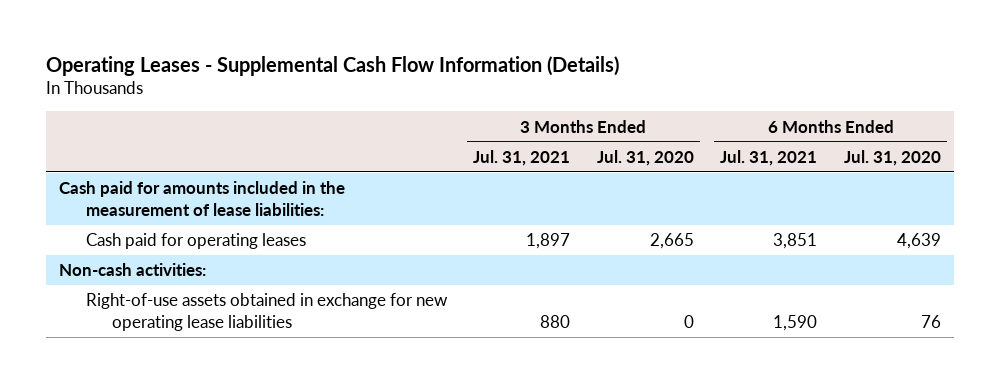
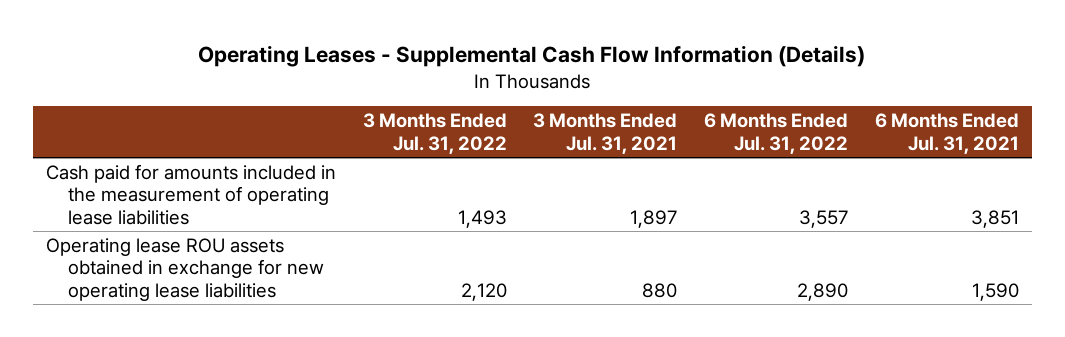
[596,149,694,166] Jul. 31, 2020 -> none
[843,149,941,166] Jul. 31, 2020 -> none
none -> [362,113,507,154] 3 Months Ended Jul. 31, 2022
none -> [703,113,848,154] 6 Months Ended Jul. 31, 2022
[58,181,345,216] Cash paid for amounts included in the measurement of lease liabilities: -> none
[58,263,206,277] Non-cash activities: -> none
[85,233,306,250] Cash paid for operating leases -> [46,163,337,225] Cash paid for amounts included in the measurement of operating lease liabilities
[85,293,448,331] Right-of-use assets obtained in exchange for new operating lease liabilities -> [46,237,324,301] Operating lease ROU assets obtained in exchange for new operating lease liabilities

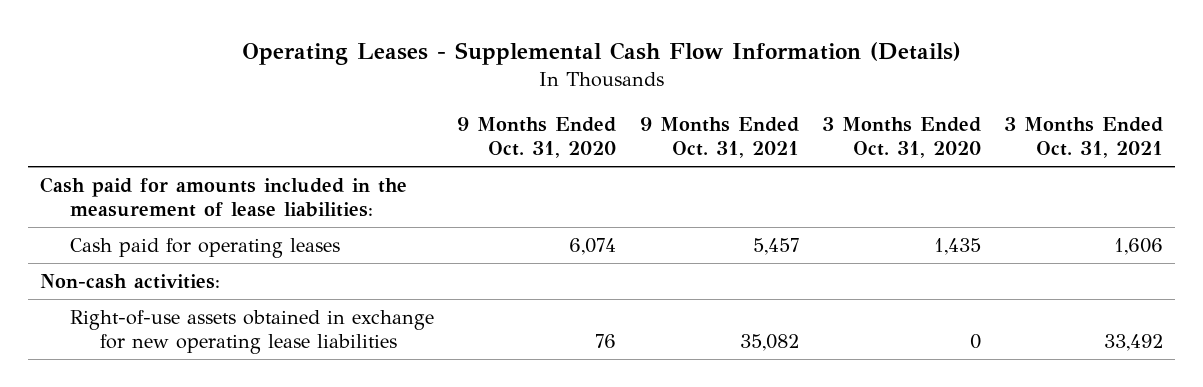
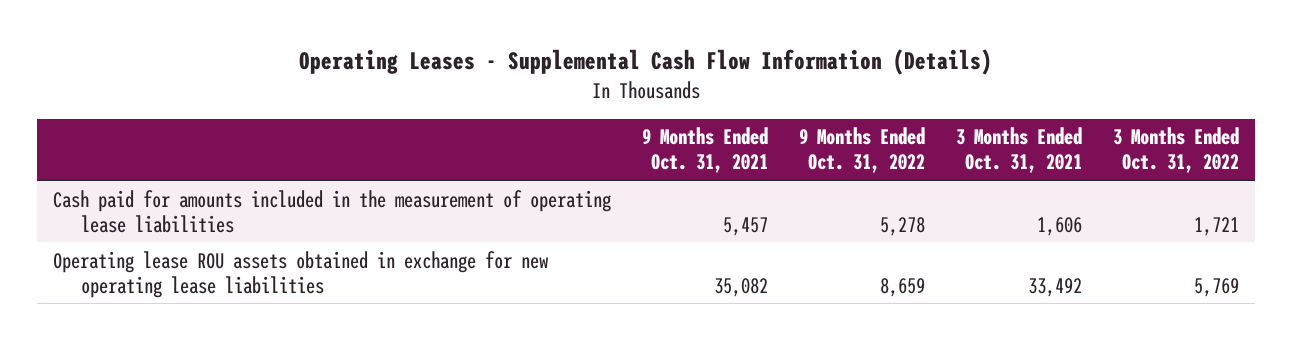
[457,116,617,159] 9 Months Ended Oct. 31, 2020 -> none
[821,116,981,159] 3 Months Ended Oct. 31, 2020 -> none
none -> [798,127,925,174] 9 Months Ended Oct. 31, 2022
none -> [1113,127,1240,174] 3 Months Ended Oct. 31, 2022
[40,176,408,218] Cash paid for amounts included in the measurement of lease liabilities: -> none
[40,273,221,289] Non-cash activities: -> none
[69,237,340,258] Cash paid for operating leases -> [52,189,611,233] Cash paid for amounts included in the measurement of operating lease liabilities
[69,309,434,355] Right-of-use assets obtained in exchange for new operating lease liabilities -> [52,250,548,298] Operating lease ROU assets obtained in exchange for new operating lease liabilities

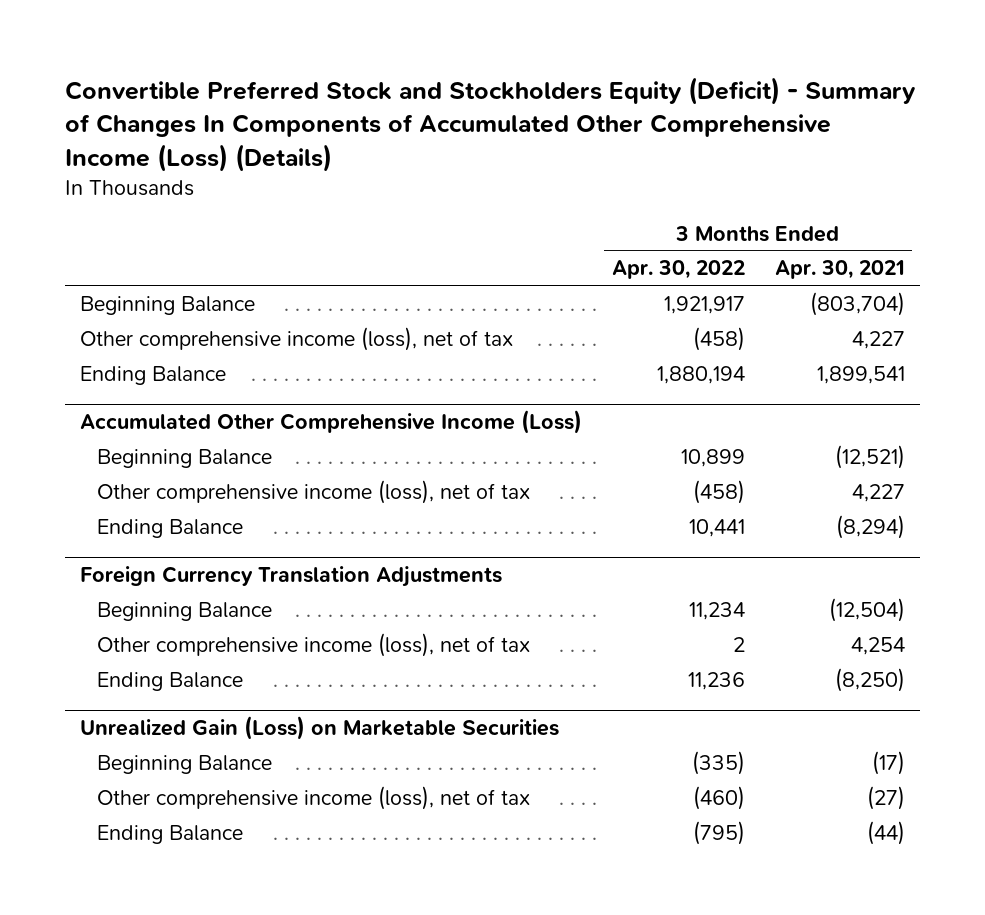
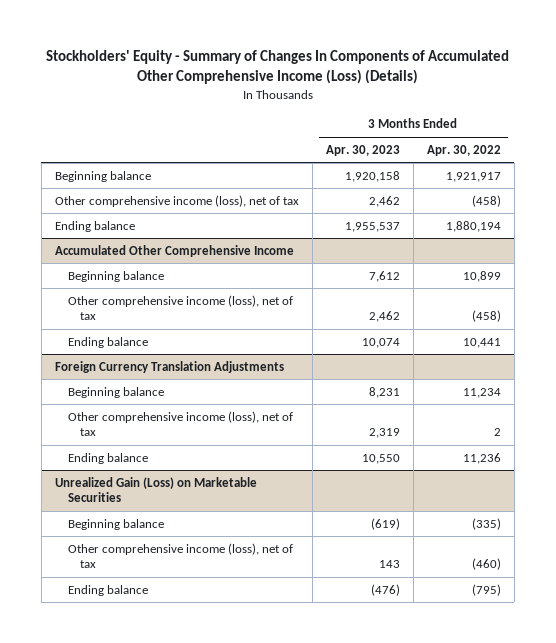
[65,76,917,172] Convertible Preferred Stock and Stockholders Equity (Deficit) - Summary of Changes In Components of Accumulated Other Comprehensive Income (Loss) (Details) -> [45,50,509,85] Stockholders' Equity - Summary of Changes In Components of Accumulated Other Comprehensive Income (Loss) (Details)
[774,260,905,280] Apr. 30, 2021 -> none
none -> [325,144,400,156] Apr. 30, 2023
[80,295,256,315] Beginning Balance -> [54,170,151,182] Beginning balance
[80,365,227,385] Ending Balance -> [54,220,135,232] Ending balance
[80,409,583,434] Accumulated Other Comprehensive Income (Loss) -> [54,244,294,257] Accumulated Other Comprehensive Income
[96,448,272,468] Beginning Balance -> [67,270,164,282] Beginning balance
[96,518,243,538] Ending Balance -> [67,336,148,348] Ending balance
[96,601,272,621] Beginning Balance -> [67,386,164,398] Beginning balance
[96,671,243,691] Ending Balance -> [67,452,148,464] Ending balance
[96,754,272,774] Beginning Balance -> [67,518,164,530] Beginning balance
[96,824,243,844] Ending Balance -> [67,584,148,596] Ending balance

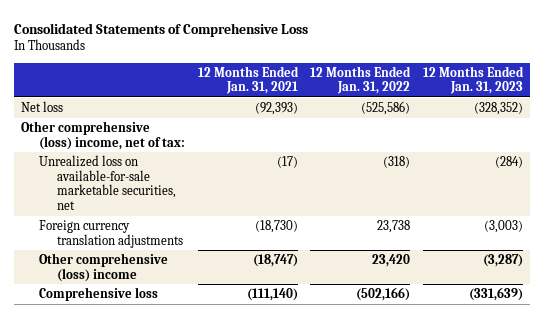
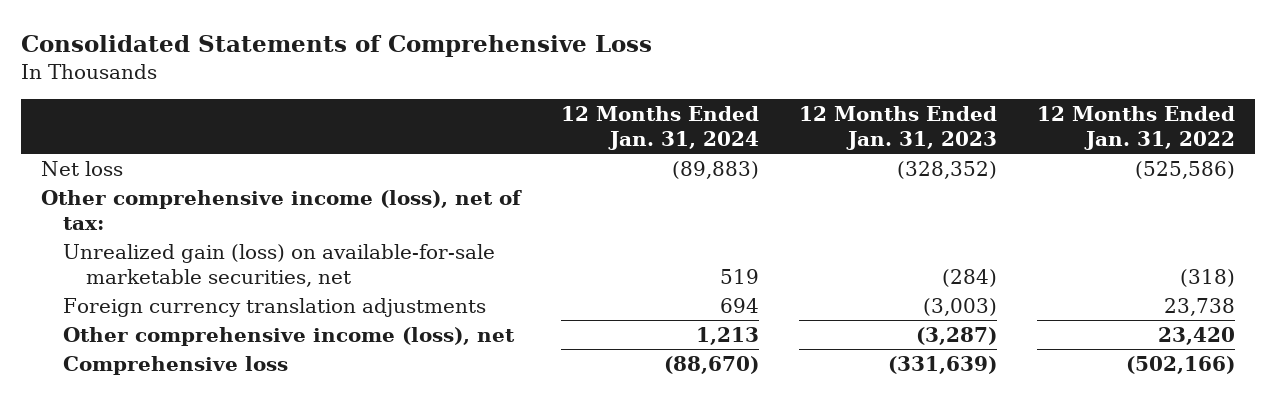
[197,65,299,95] 12 Months Ended Jan. 31, 2021 -> none
none -> [560,106,759,150] 12 Months Ended Jan. 31, 2024
[20,120,185,150] Other comprehensive (loss) income, net of tax: -> [40,190,522,230] Other comprehensive income (loss), net of tax:
[38,154,176,211] Unrealized loss on available-for-sale marketable securities, net -> [63,244,496,287] Unrealized gain (loss) on available-for-sale marketable securities, net
[38,252,168,282] Other comprehensive (loss) income -> [63,327,516,347] Other comprehensive income (loss), net

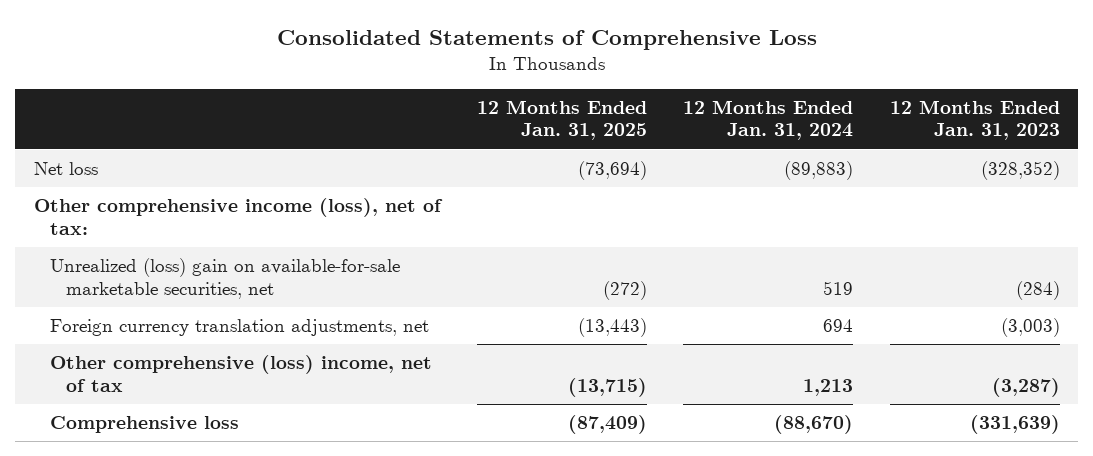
[1036,106,1235,150] 12 Months Ended Jan. 31, 2022 -> none
none -> [476,99,647,141] 12 Months Ended Jan. 31, 2025
[63,244,496,287] Unrealized gain (loss) on available-for-sale marketable securities, net -> [49,258,400,299] Unrealized (loss) gain on available-for-sale marketable securities, net
[63,298,487,318] Foreign currency translation adjustments -> [49,319,429,337] Foreign currency translation adjustments, net
[63,327,516,347] Other comprehensive income (loss), net -> [49,355,432,392] Other comprehensive (loss) income, net of tax

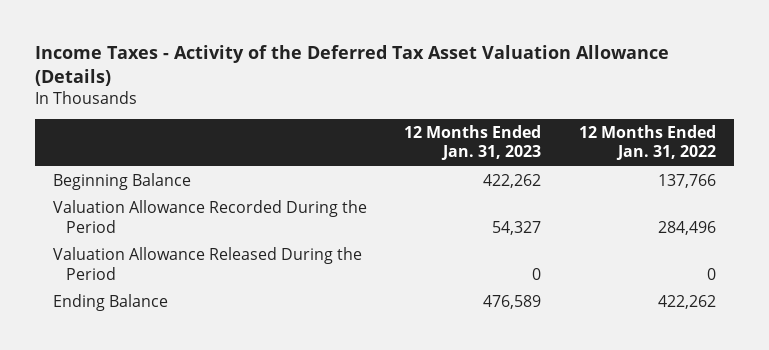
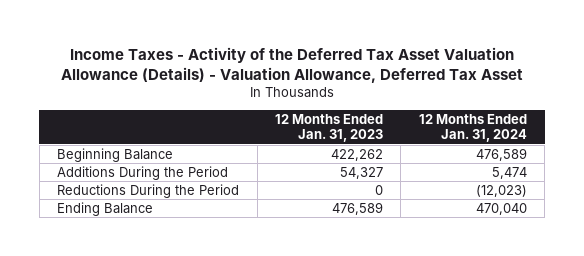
[34,44,669,86] Income Taxes - Activity of the Deferred Tax Asset Valuation Allowance (Details) -> [61,46,524,83] Income Taxes - Activity of the Deferred Tax Asset Valuation Allowance (Details) - Valuation Allowance, Deferred Tax Asset
[578,125,716,161] 12 Months Ended Jan. 31, 2022 -> none
none -> [418,114,527,143] 12 Months Ended Jan. 31, 2024
[53,200,368,233] Valuation Allowance Recorded During the Period -> [57,165,229,180] Additions During the Period
[53,247,363,280] Valuation Allowance Released During the Period -> [57,183,240,198] Reductions During the Period

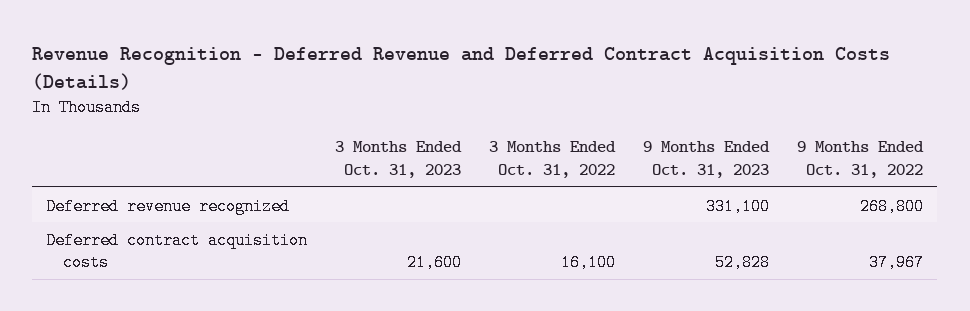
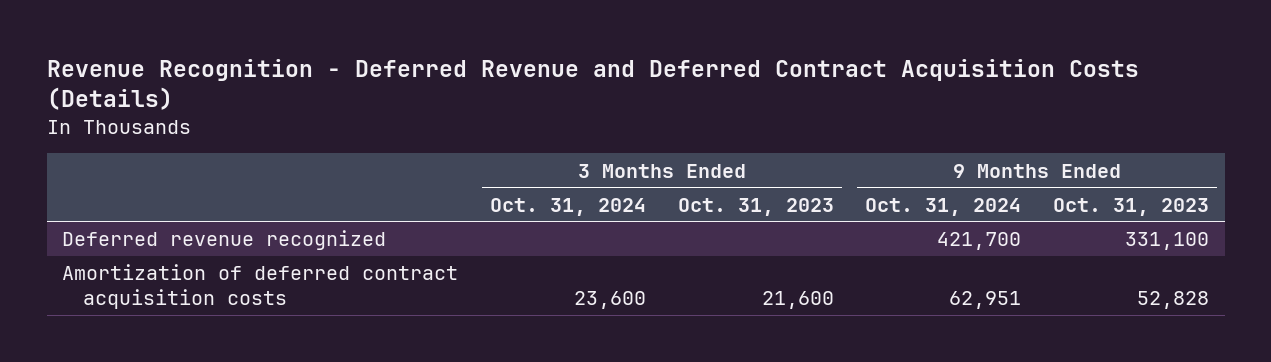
[489,141,617,178] 3 Months Ended Oct. 31, 2022 -> none
[797,141,925,178] 9 Months Ended Oct. 31, 2022 -> none
none -> [490,197,647,216] Oct. 31, 2024
none -> [865,197,1022,216] Oct. 31, 2024
[46,231,309,272] Deferred contract acquisition costs -> [62,264,459,309] Amortization of deferred contract acquisition costs

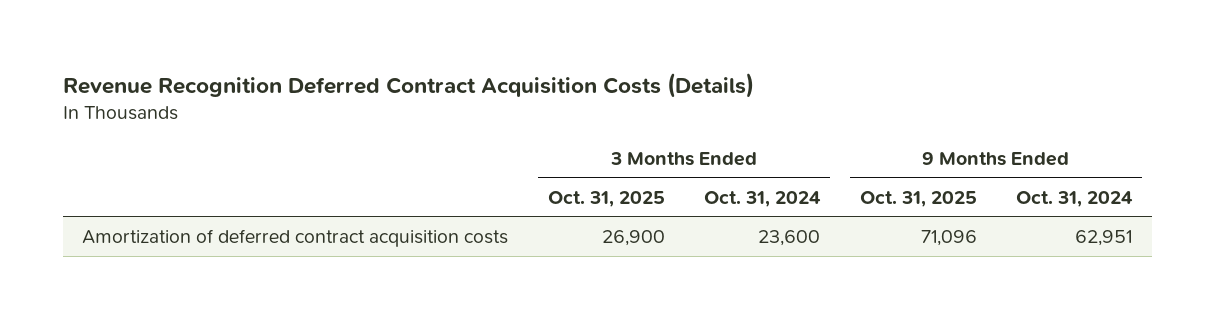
[46,58,1139,111] Revenue Recognition - Deferred Revenue and Deferred Contract Acquisition Costs (Details) -> [62,72,754,98] Revenue Recognition Deferred Contract Acquisition Costs (Details)
[677,197,834,216] Oct. 31, 2023 -> none
[1052,197,1209,216] Oct. 31, 2023 -> none
none -> [547,190,665,207] Oct. 31, 2025
none -> [859,190,977,207] Oct. 31, 2025
[62,230,387,251] Deferred revenue recognized -> none

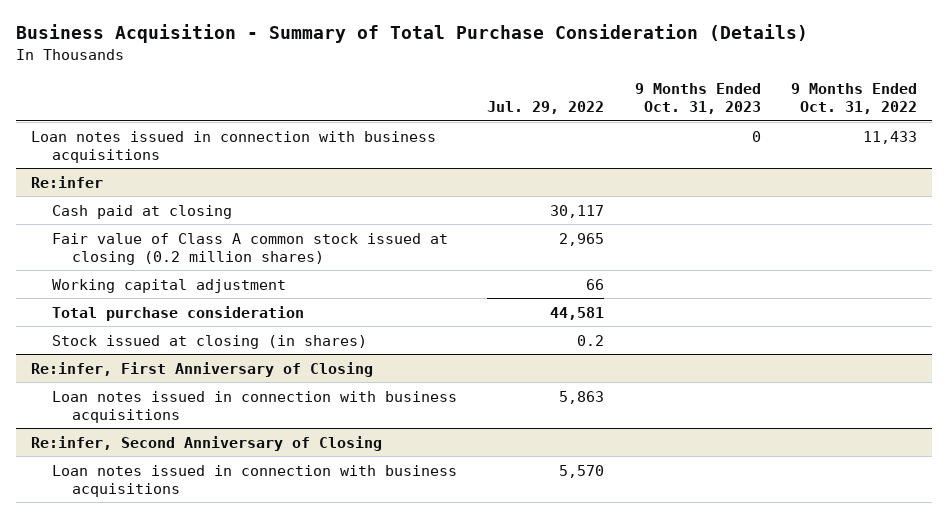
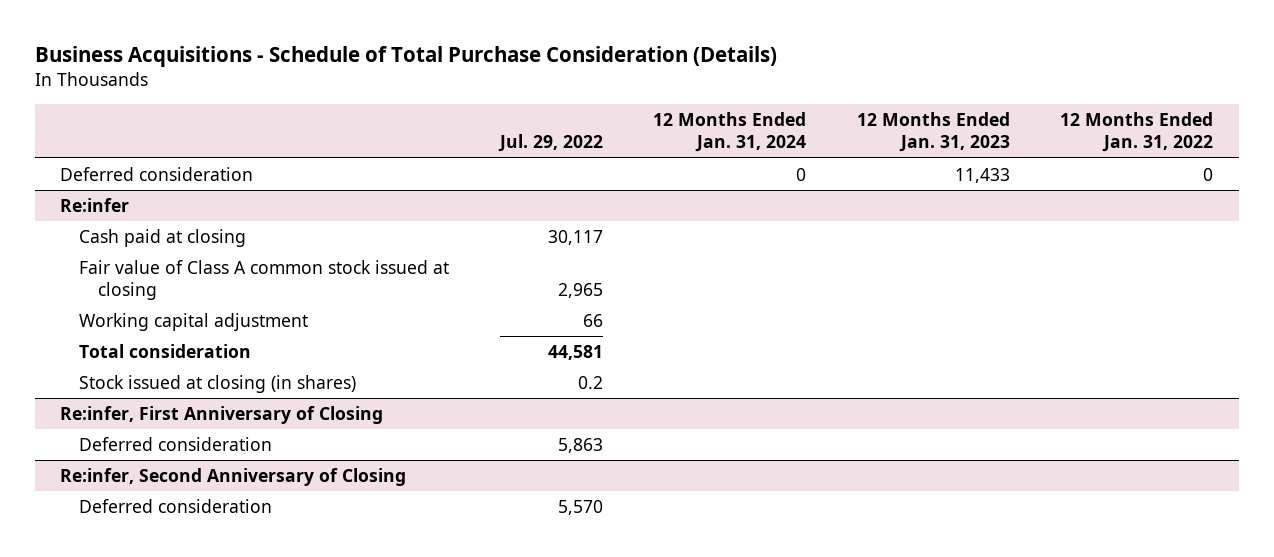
[15,24,808,44] Business Acquisition - Summary of Total Purchase Consideration (Details) -> [34,46,777,68] Business Acquisitions - Schedule of Total Purchase Consideration (Details)
[634,83,761,115] 9 Months Ended Oct. 31, 2023 -> none
[790,83,917,115] 9 Months Ended Oct. 31, 2022 -> none
none -> [653,111,807,153] 12 Months Ended Jan. 31, 2024
none -> [856,111,1010,153] 12 Months Ended Jan. 31, 2023
none -> [1060,111,1214,153] 12 Months Ended Jan. 31, 2022
[31,130,437,163] Loan notes issued in connection with business acquisitions -> [60,166,254,181] Deferred consideration
[51,232,448,265] Fair value of Class A common stock issued at closing (0.2 million shares) -> [78,259,449,301] Fair value of Class A common stock issued at closing
[51,305,304,321] Total purchase consideration -> [78,343,251,358] Total consideration
[51,390,457,423] Loan notes issued in connection with business acquisitions -> [78,436,272,451] Deferred consideration
[51,464,457,497] Loan notes issued in connection with business acquisitions -> [78,498,272,513] Deferred consideration

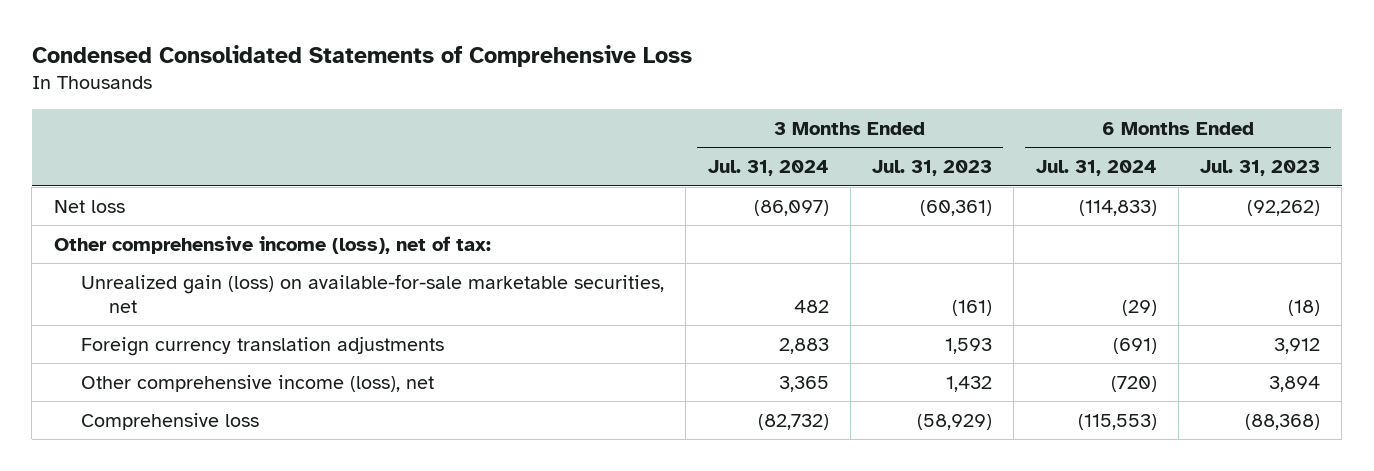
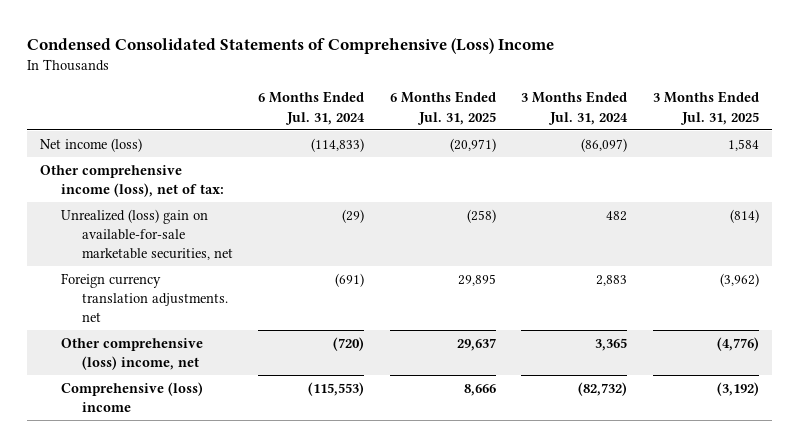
[31,44,692,67] Condensed Consolidated Statements of Comprehensive Loss -> [27,38,555,55] Condensed Consolidated Statements of Comprehensive (Loss) Income
[872,160,993,177] Jul. 31, 2023 -> none
[1199,160,1320,177] Jul. 31, 2023 -> none
none -> [389,91,496,125] 6 Months Ended Jul. 31, 2025
none -> [652,91,759,125] 3 Months Ended Jul. 31, 2025
[53,199,125,213] Net loss -> [40,137,143,152] Net income (loss)
[81,273,665,314] Unrealized gain (loss) on available-for-sale marketable securities, net -> [60,208,233,260] Unrealized (loss) gain on available-for-sale marketable securities, net
[81,335,445,356] Foreign currency translation adjustments -> [60,272,228,322] Foreign currency translation adjustments. net
[81,374,435,392] Other comprehensive income (loss), net -> [60,337,203,370] Other comprehensive (loss) income, net
[81,412,260,430] Comprehensive loss -> [60,381,203,412] Comprehensive (loss) income

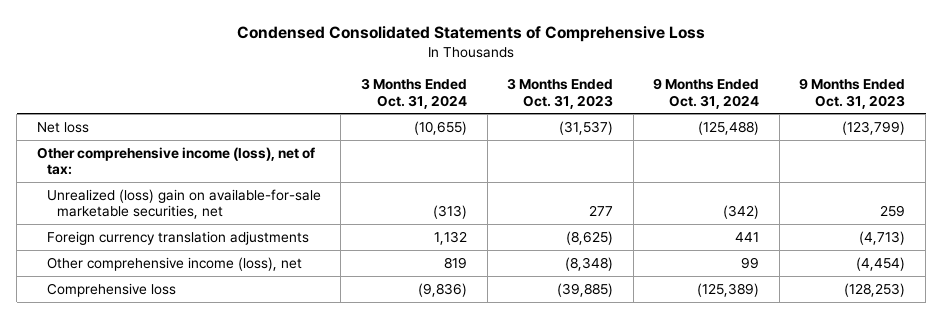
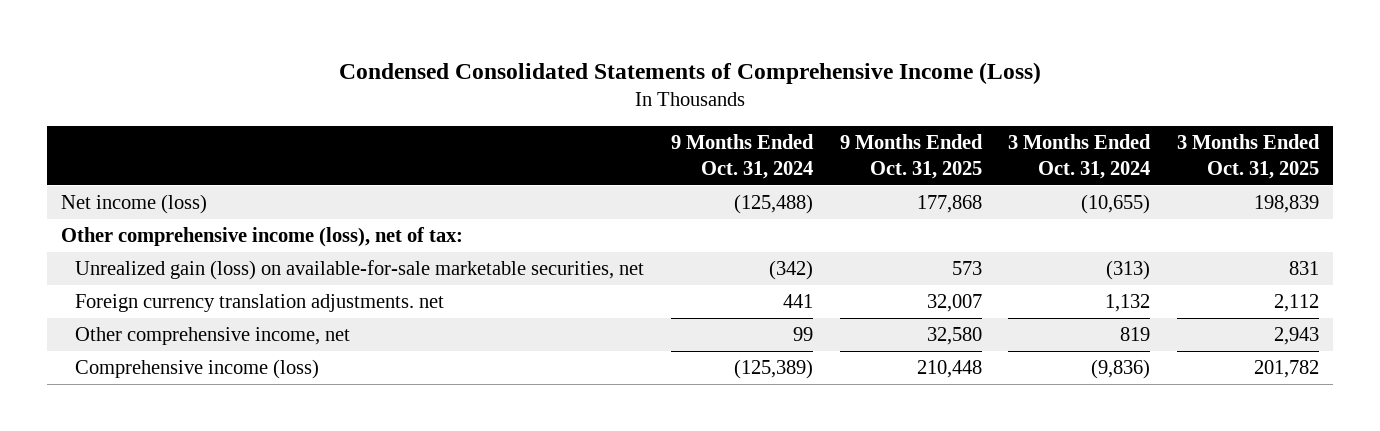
[237,26,706,43] Condensed Consolidated Statements of Comprehensive Loss -> [338,61,1041,84] Condensed Consolidated Statements of Comprehensive Income (Loss)
[507,78,614,109] 3 Months Ended Oct. 31, 2023 -> none
[799,78,906,109] 9 Months Ended Oct. 31, 2023 -> none
none -> [839,134,983,180] 9 Months Ended Oct. 31, 2025
none -> [1177,134,1321,180] 3 Months Ended Oct. 31, 2025
[36,121,89,133] Net loss -> [60,193,207,214] Net income (loss)
[46,188,321,220] Unrealized (loss) gain on available-for-sale marketable securities, net -> [74,259,644,280] Unrealized gain (loss) on available-for-sale marketable securities, net
[46,230,309,245] Foreign currency translation adjustments -> [74,293,444,312] Foreign currency translation adjustments. net
[46,256,302,271] Other comprehensive income (loss), net -> [74,326,350,345] Other comprehensive income, net
[46,282,176,297] Comprehensive loss -> [74,358,319,379] Comprehensive income (loss)

